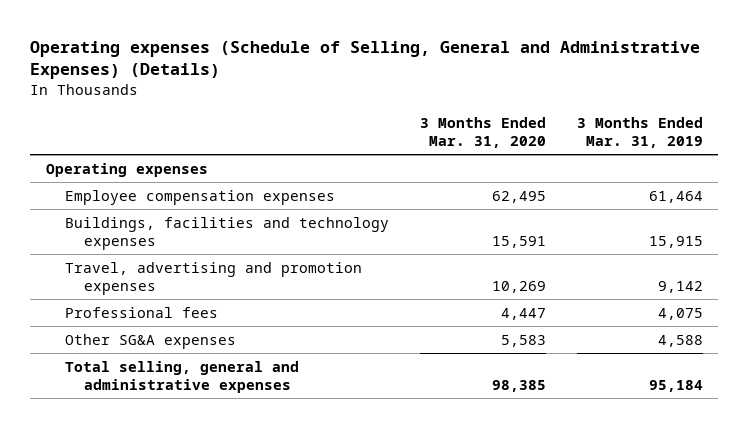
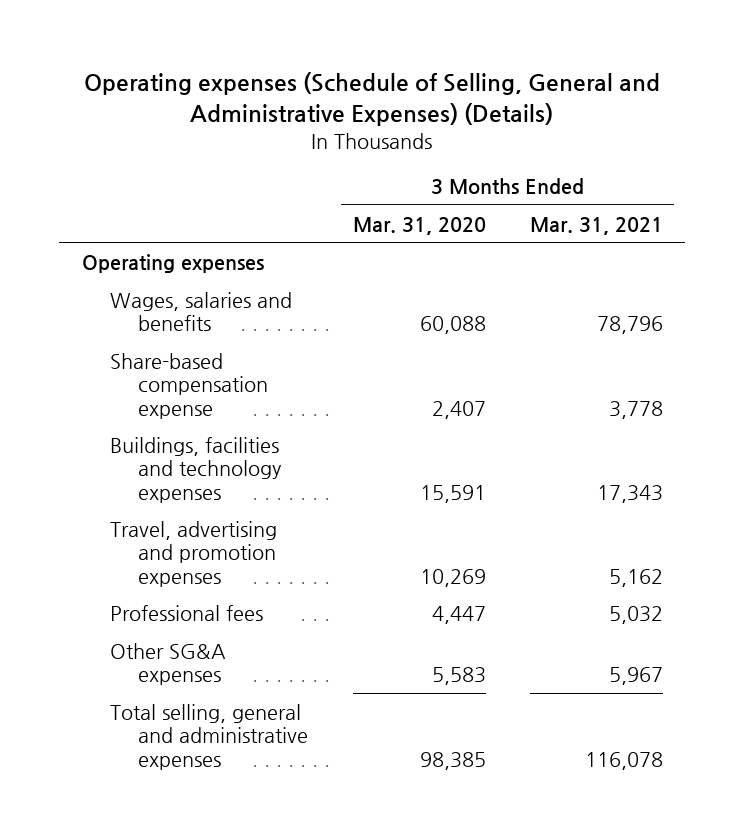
[576,117,703,149] 3 Months Ended Mar. 31, 2019 -> none
none -> [530,216,664,235] Mar. 31, 2021
[64,189,335,205] Employee compensation expenses -> none
none -> [109,291,292,332] Wages, salaries and benefits
none -> [109,352,268,419] Share-based compensation expense

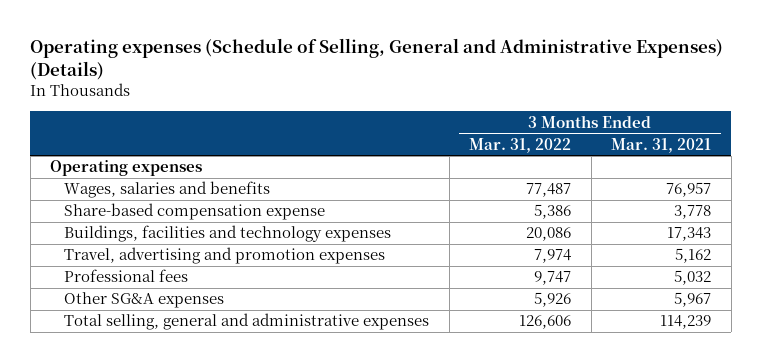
[352,216,486,235] Mar. 31, 2020 -> none
none -> [469,137,572,153] Mar. 31, 2022
[597,316,664,335] 78,796 -> [666,182,712,198] 76,957
[585,751,664,770] 116,078 -> [660,315,712,330] 114,239

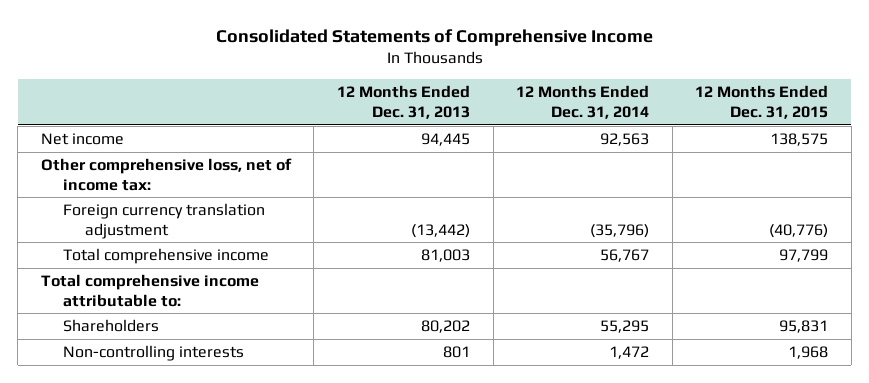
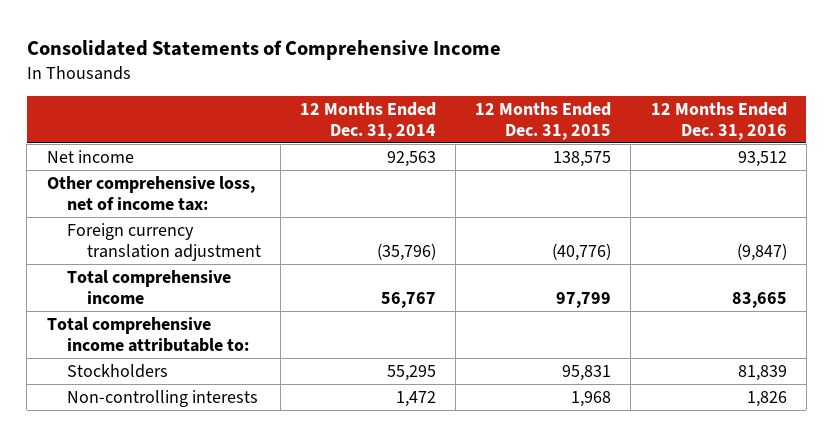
[336,85,470,119] 12 Months Ended Dec. 31, 2013 -> none
none -> [650,102,787,140] 12 Months Ended Dec. 31, 2016
[62,319,159,333] Shareholders -> [66,363,168,378] Stockholders

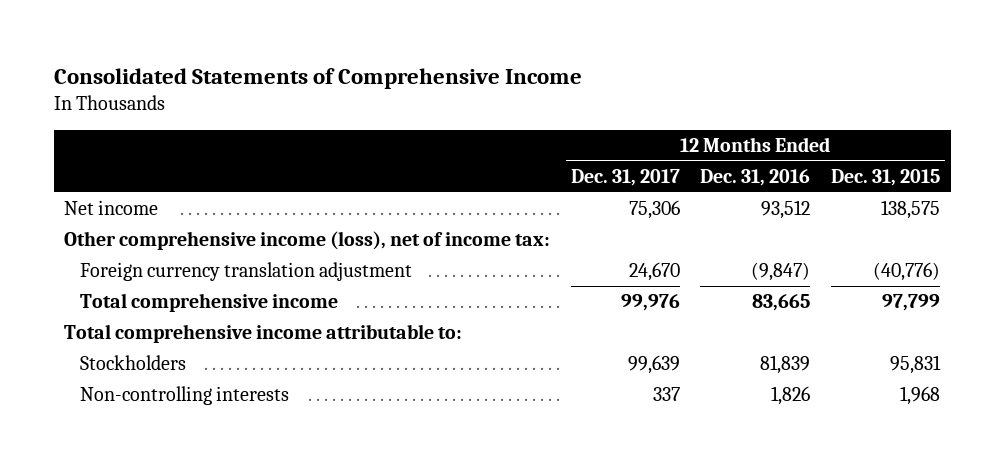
[300,102,437,140] 12 Months Ended Dec. 31, 2014 -> none
none -> [570,168,680,186] Dec. 31, 2017
[46,175,255,211] Other comprehensive loss, net of income tax: -> [64,231,551,251] Other comprehensive income (loss), net of income tax:

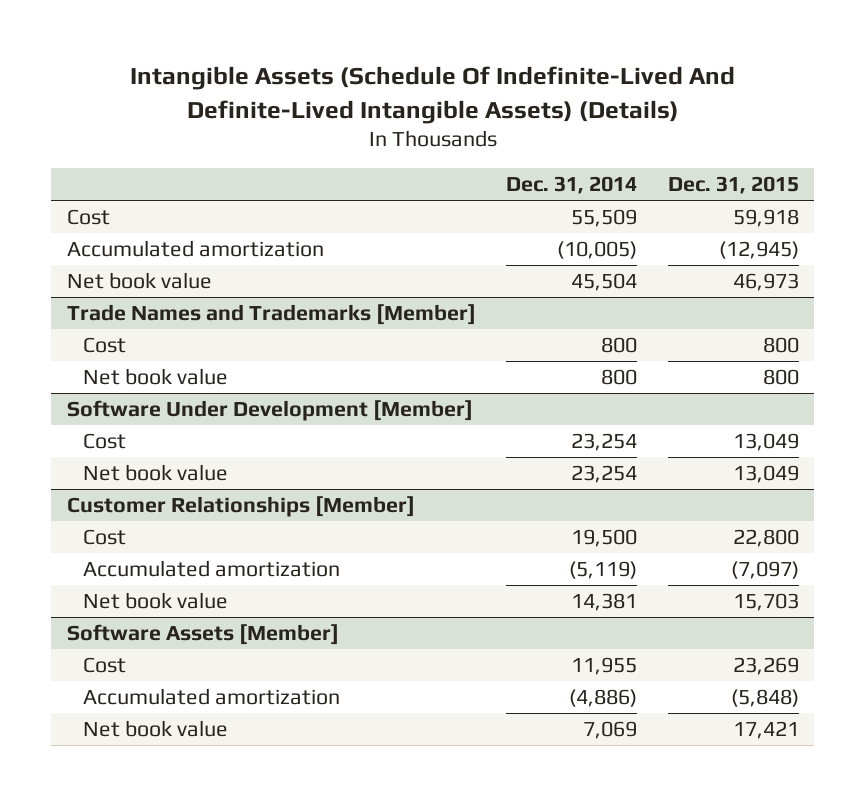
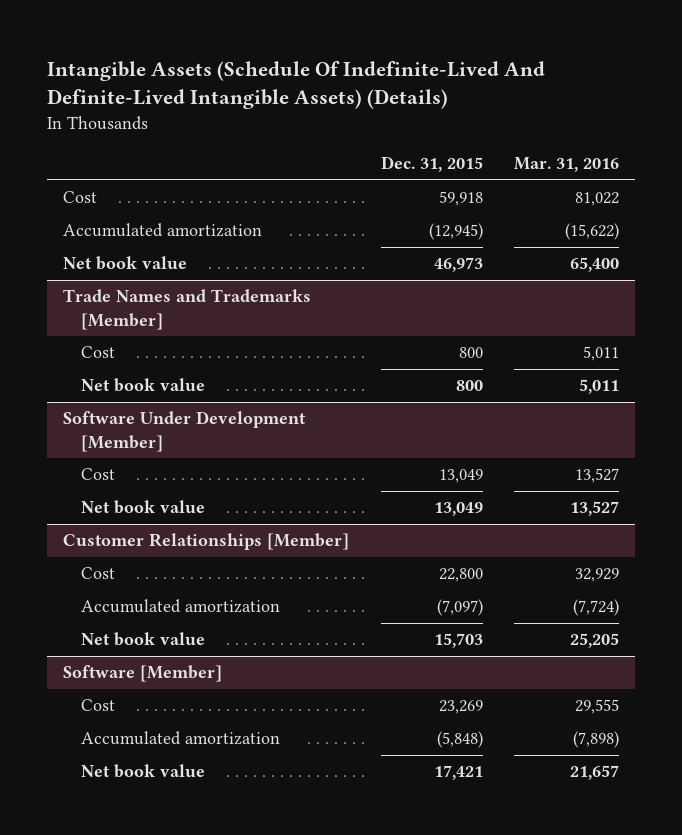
[506,175,638,194] Dec. 31, 2014 -> none
none -> [514,157,620,173] Mar. 31, 2016
[66,624,339,646] Software Assets [Member] -> [63,665,223,683] Software [Member]

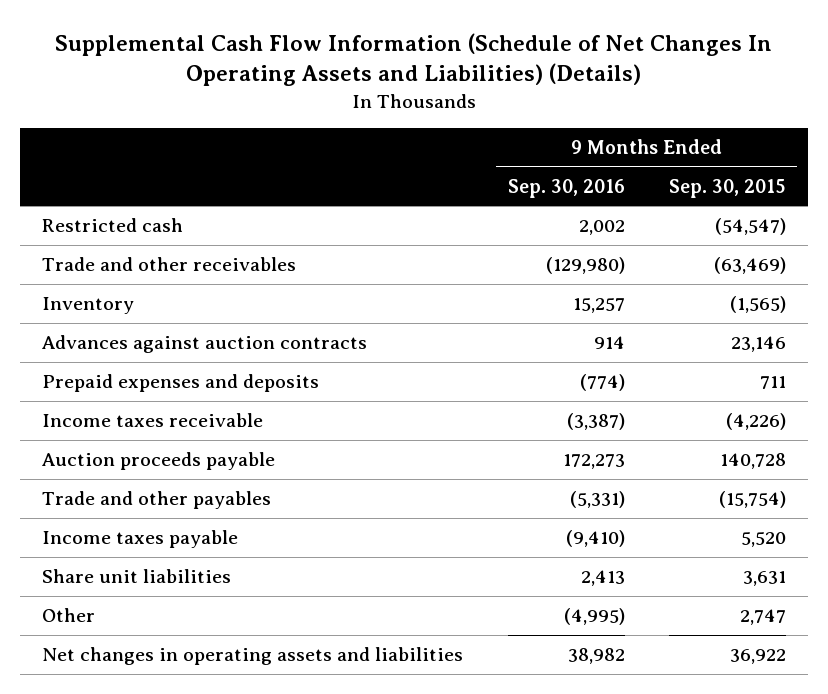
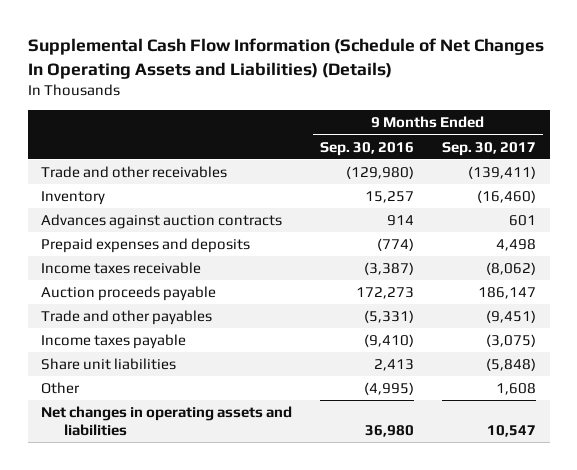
[668,178,786,198] Sep. 30, 2015 -> none
none -> [441,141,536,156] Sep. 30, 2017
[42,218,184,233] Restricted cash -> none
[567,648,625,665] 38,982 -> [365,424,415,437] 36,980

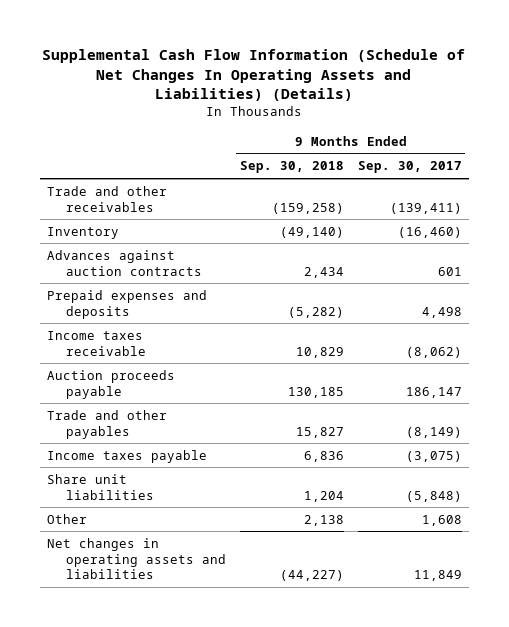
[320,141,415,156] Sep. 30, 2016 -> none
none -> [239,161,344,174] Sep. 30, 2018
[485,310,536,324] (9,451) -> [405,426,462,438] (8,149)
[486,424,536,437] 10,547 -> [413,570,462,582] 11,849

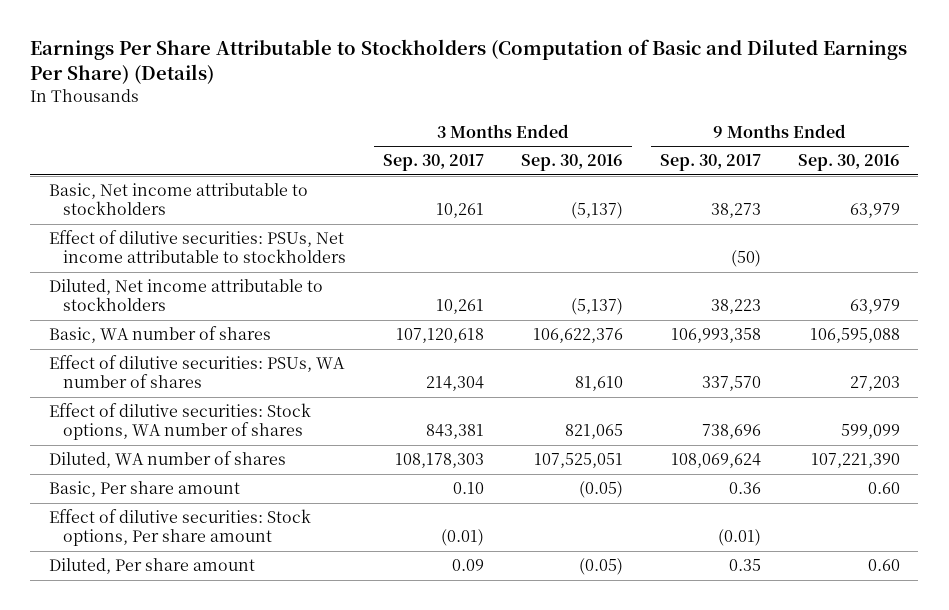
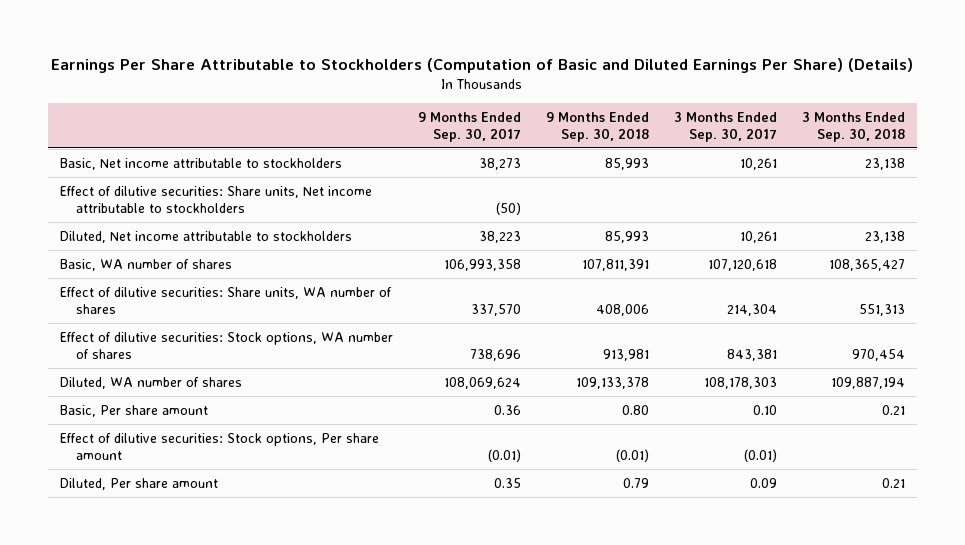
[521,154,624,172] Sep. 30, 2016 -> none
[798,154,901,172] Sep. 30, 2016 -> none
none -> [545,111,649,142] 9 Months Ended Sep. 30, 2018
none -> [801,111,905,142] 3 Months Ended Sep. 30, 2018
[48,230,347,264] Effect of dilutive securities: PSUs, Net income attributable to stockholders -> [60,185,373,213] Effect of dilutive securities: Share units, Net income attributable to stockholders
[48,355,345,389] Effect of dilutive securities: PSUs, WA number of shares -> [60,286,393,314] Effect of dilutive securities: Share units, WA number of shares

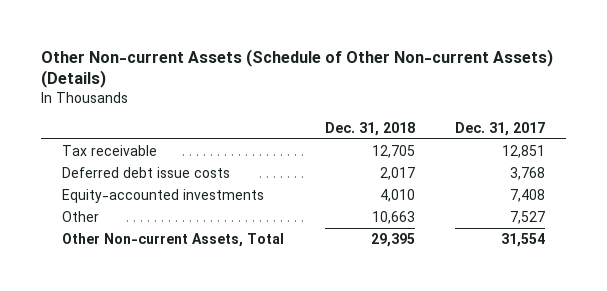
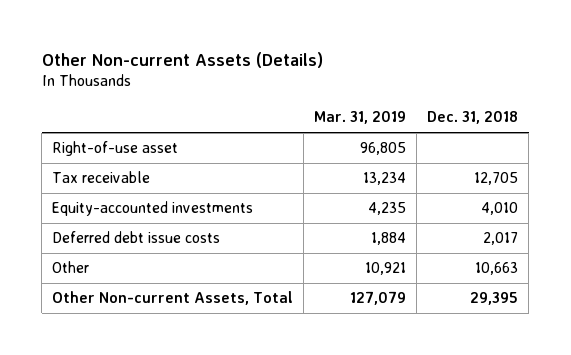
[41,48,554,89] Other Non-current Assets (Schedule of Other Non-current Assets) (Details) -> [41,51,323,68] Other Non-current Assets (Details)
[455,121,546,136] Dec. 31, 2017 -> none
none -> [314,111,407,125] Mar. 31, 2019
none -> [52,141,179,157] Right-of-use asset
[61,167,230,179] Deferred debt issue costs -> [52,231,221,244] Deferred debt issue costs

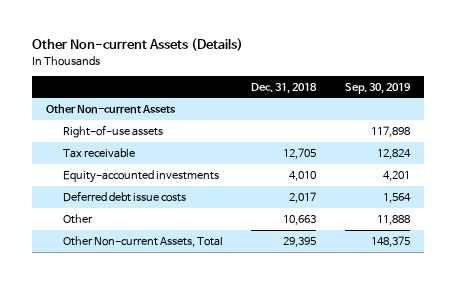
[314,111,407,125] Mar. 31, 2019 -> none
none -> [344,82,411,94] Sep. 30, 2019
none -> [46,103,177,114] Other Non-current Assets
[52,141,179,157] Right-of-use asset -> [62,124,163,138] Right-of-use assets

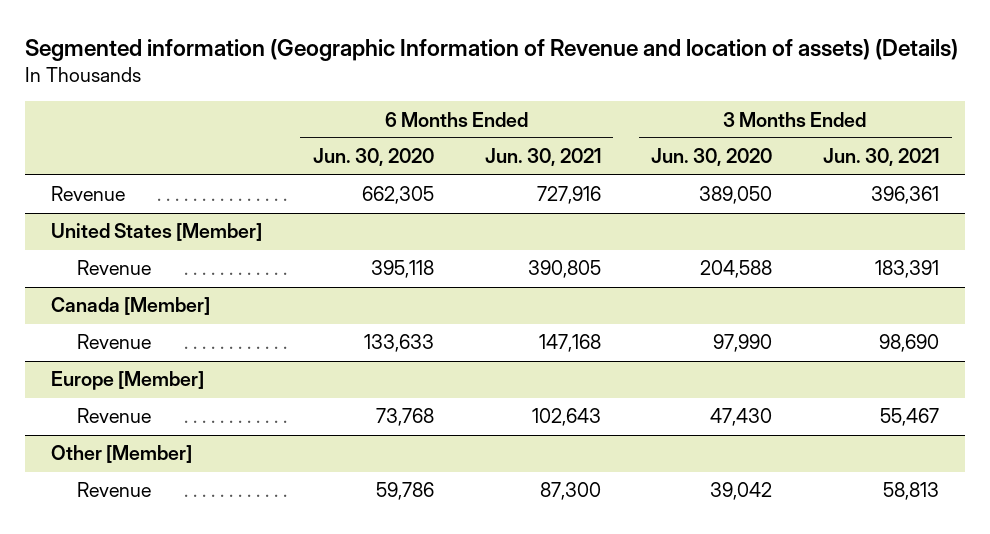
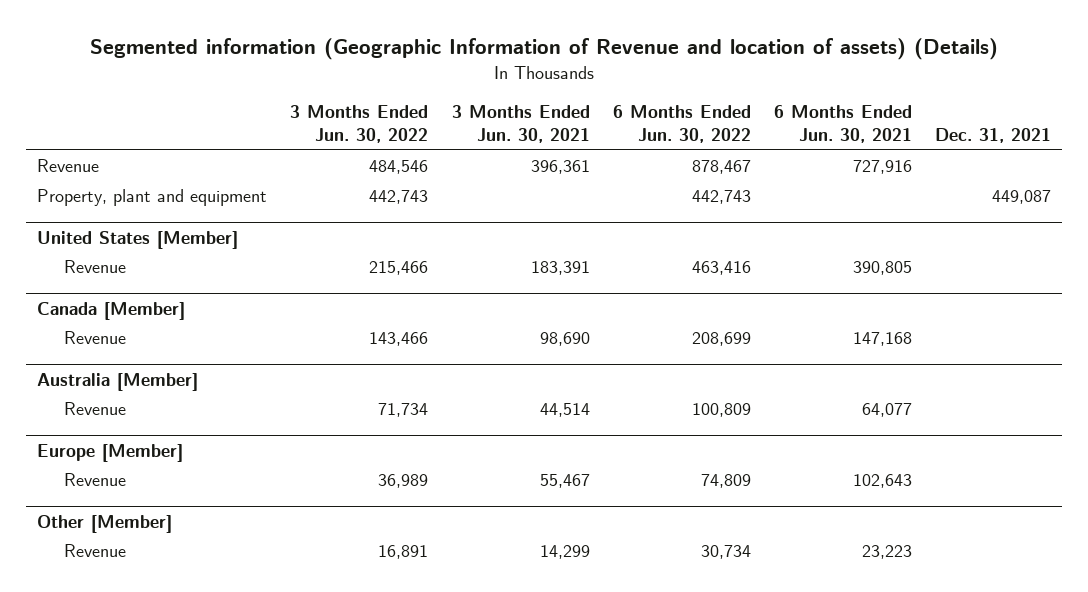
[312,148,434,167] Jun. 30, 2020 -> none
[651,148,773,167] Jun. 30, 2020 -> none
none -> [290,105,429,144] 3 Months Ended Jun. 30, 2022
none -> [612,105,751,144] 6 Months Ended Jun. 30, 2022
none -> [934,128,1051,144] Dec. 31, 2021
none -> [37,189,268,207] Property, plant and equipment
none -> [37,372,199,391] Australia [Member]
none -> [63,402,126,416] Revenue
[539,482,601,501] 87,300 -> [861,545,912,560] 23,223
[883,482,940,501] 58,813 -> [539,545,590,560] 14,299

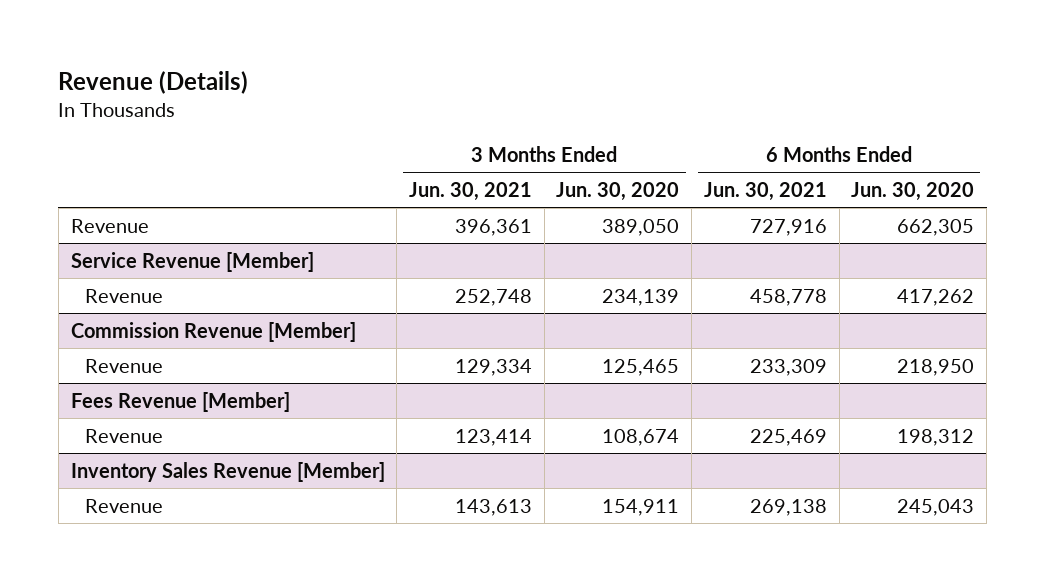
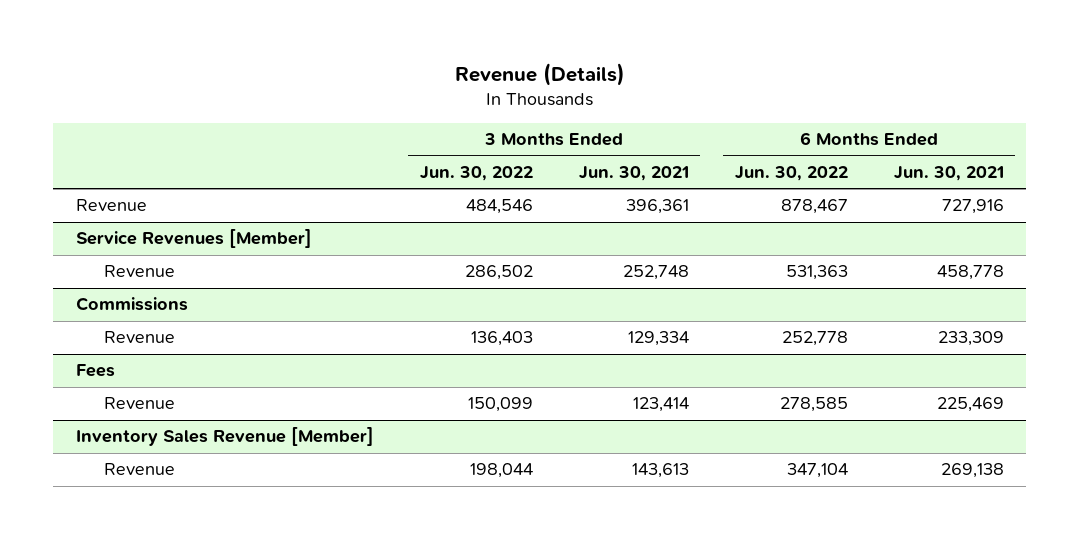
[556,181,680,201] Jun. 30, 2020 -> none
[851,181,975,201] Jun. 30, 2020 -> none
none -> [419,165,533,181] Jun. 30, 2022
none -> [734,165,848,181] Jun. 30, 2022
[70,251,314,272] Service Revenue [Member] -> [75,229,312,249] Service Revenues [Member]
[70,321,356,342] Commission Revenue [Member] -> [75,297,188,312] Commissions
[70,391,290,412] Fees Revenue [Member] -> [75,364,115,378] Fees

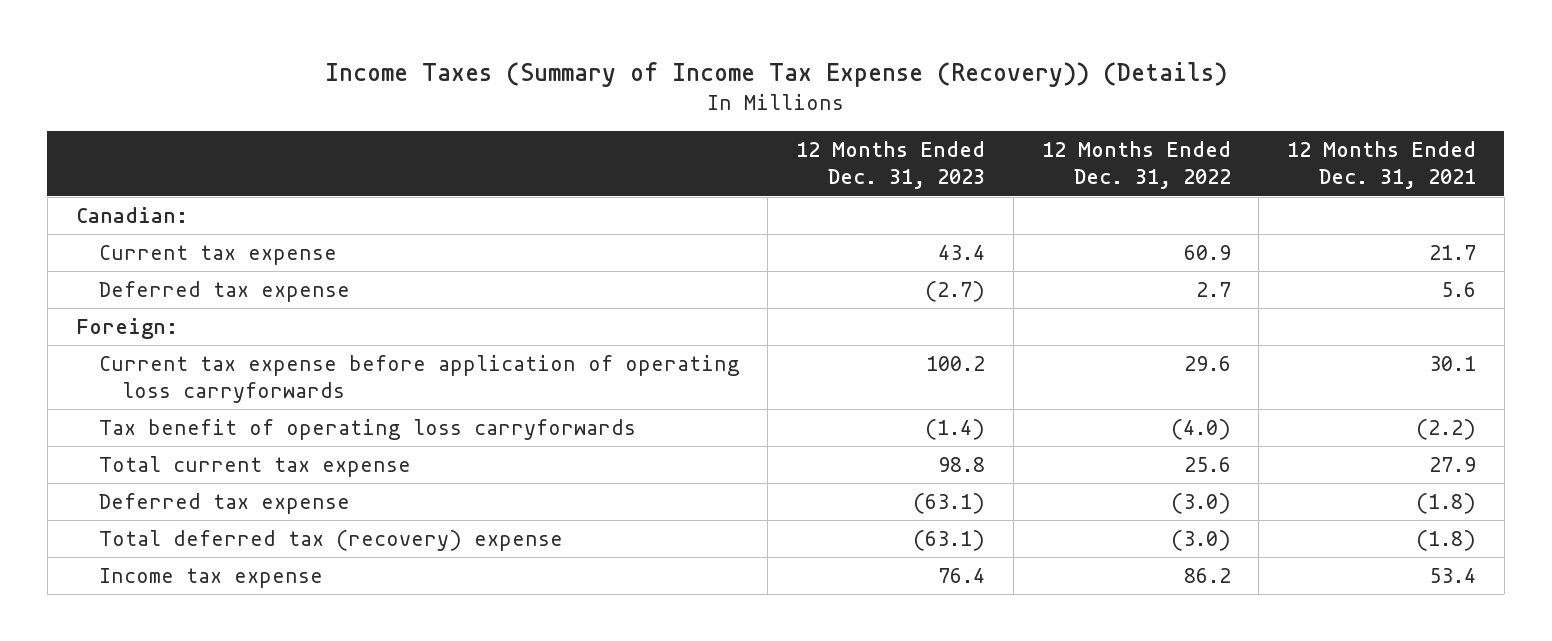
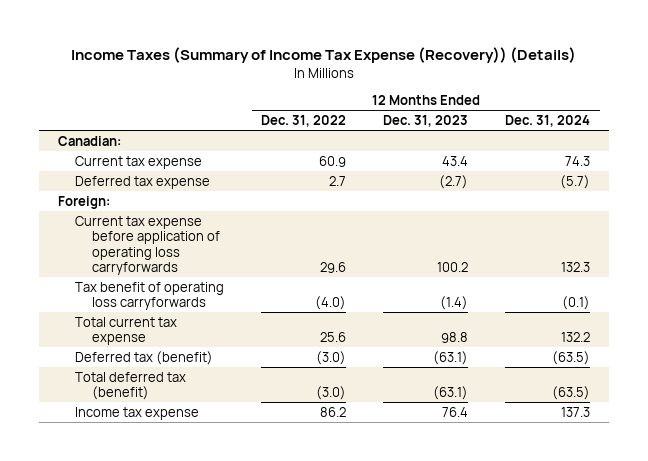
[1287,141,1477,190] 12 Months Ended Dec. 31, 2021 -> none
none -> [505,115,591,128] Dec. 31, 2024
[98,493,350,515] Deferred tax expense -> [74,350,213,365] Deferred tax (benefit)
[98,530,563,552] Total deferred tax (recovery) expense -> [74,371,186,401] Total deferred tax (benefit)

